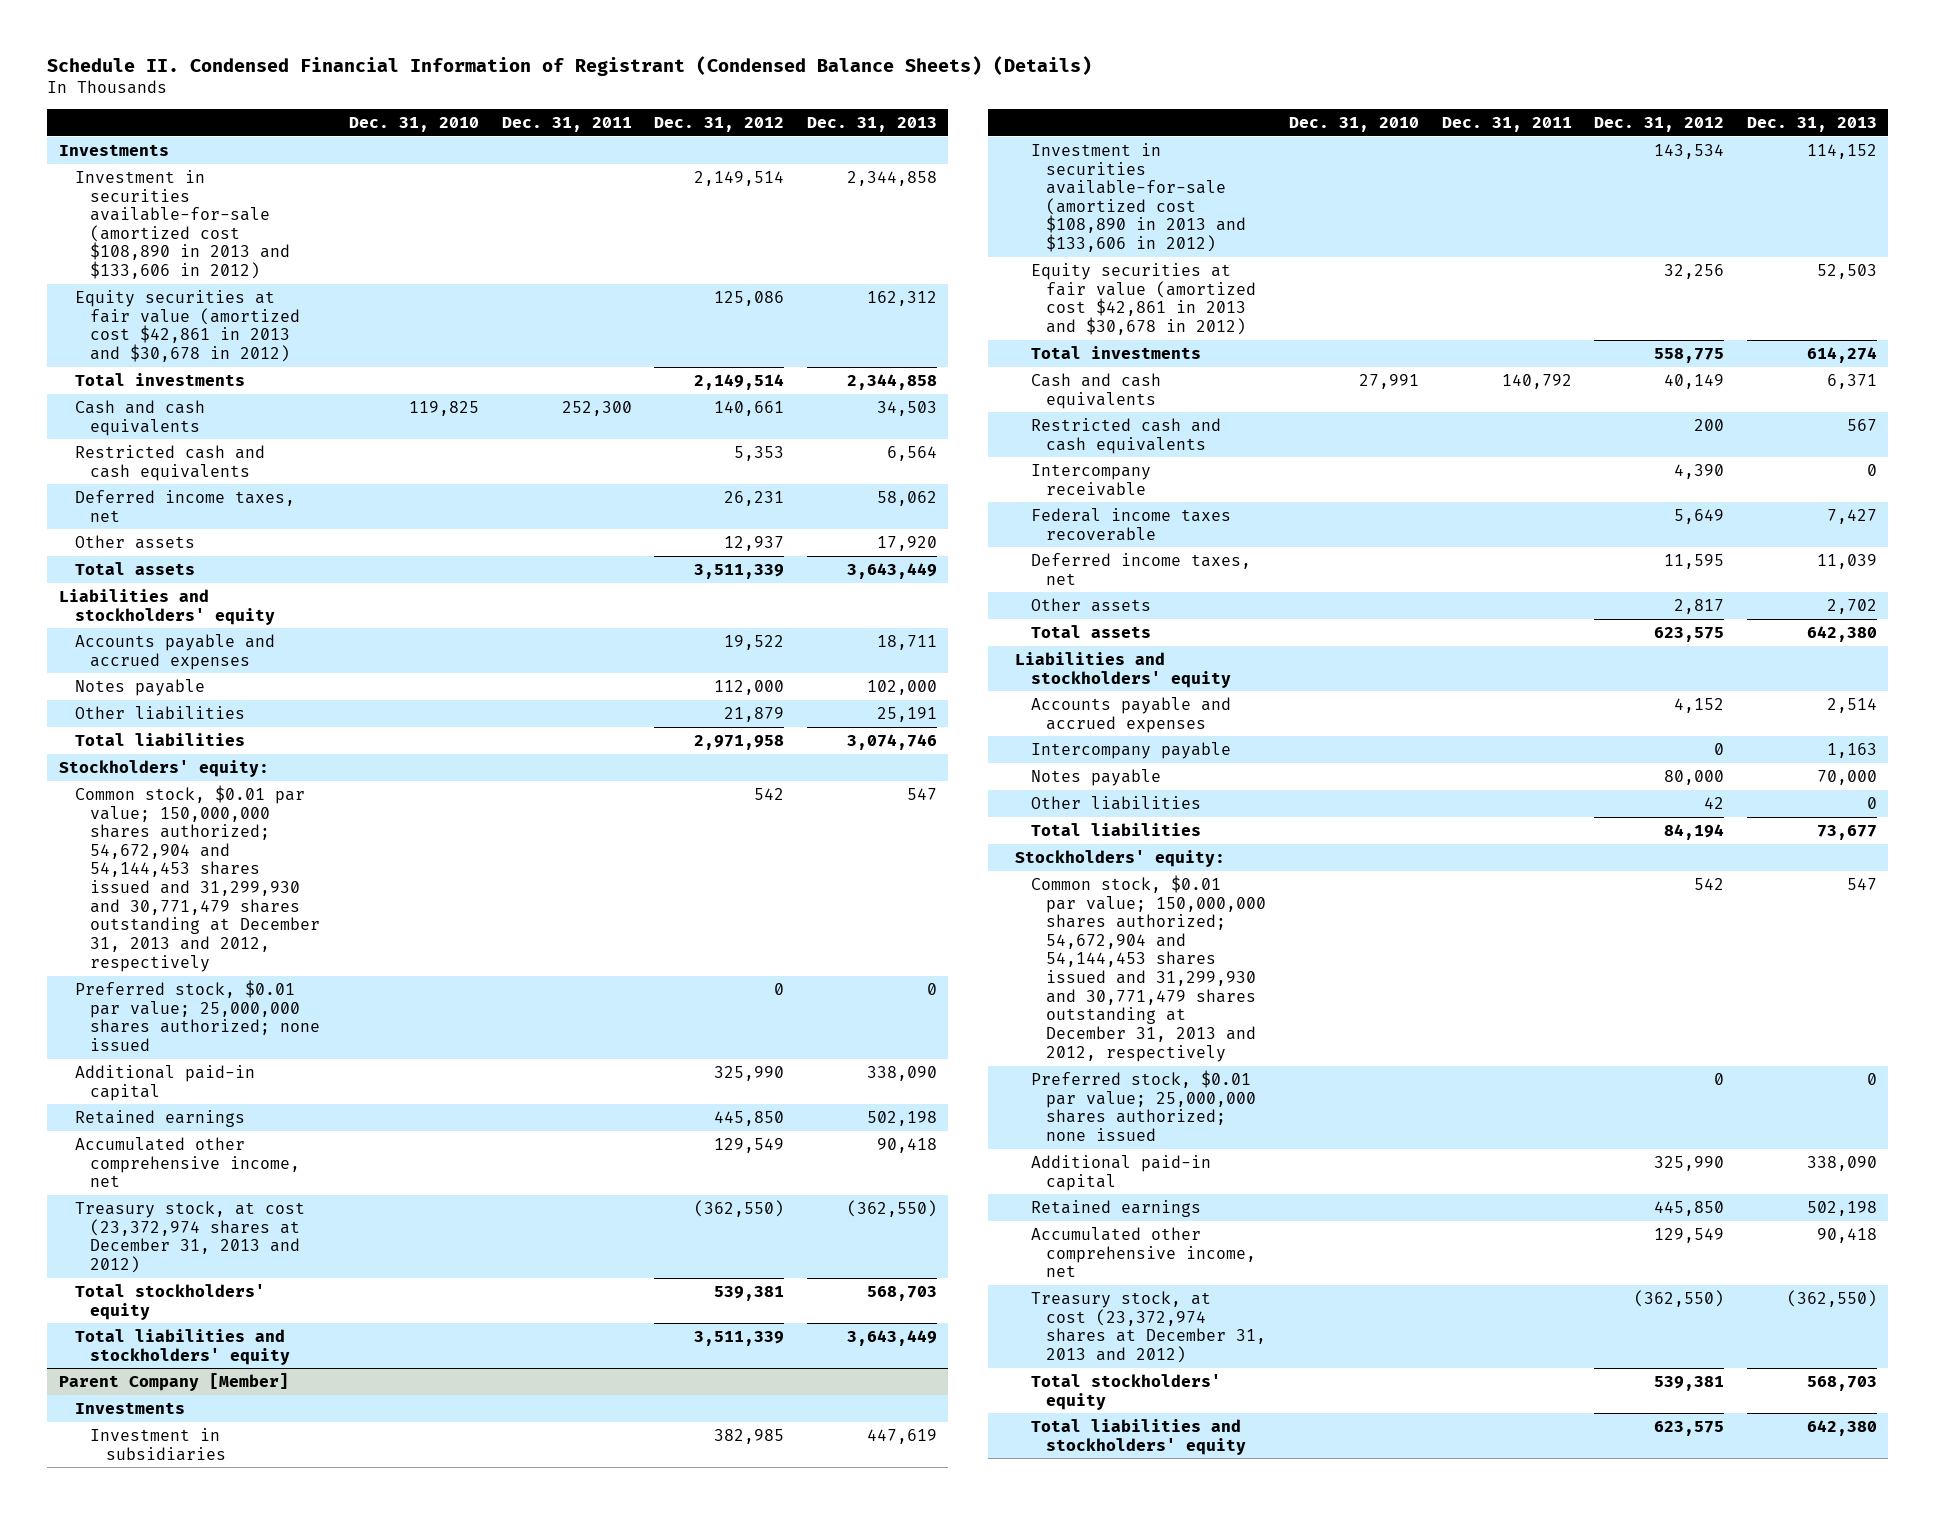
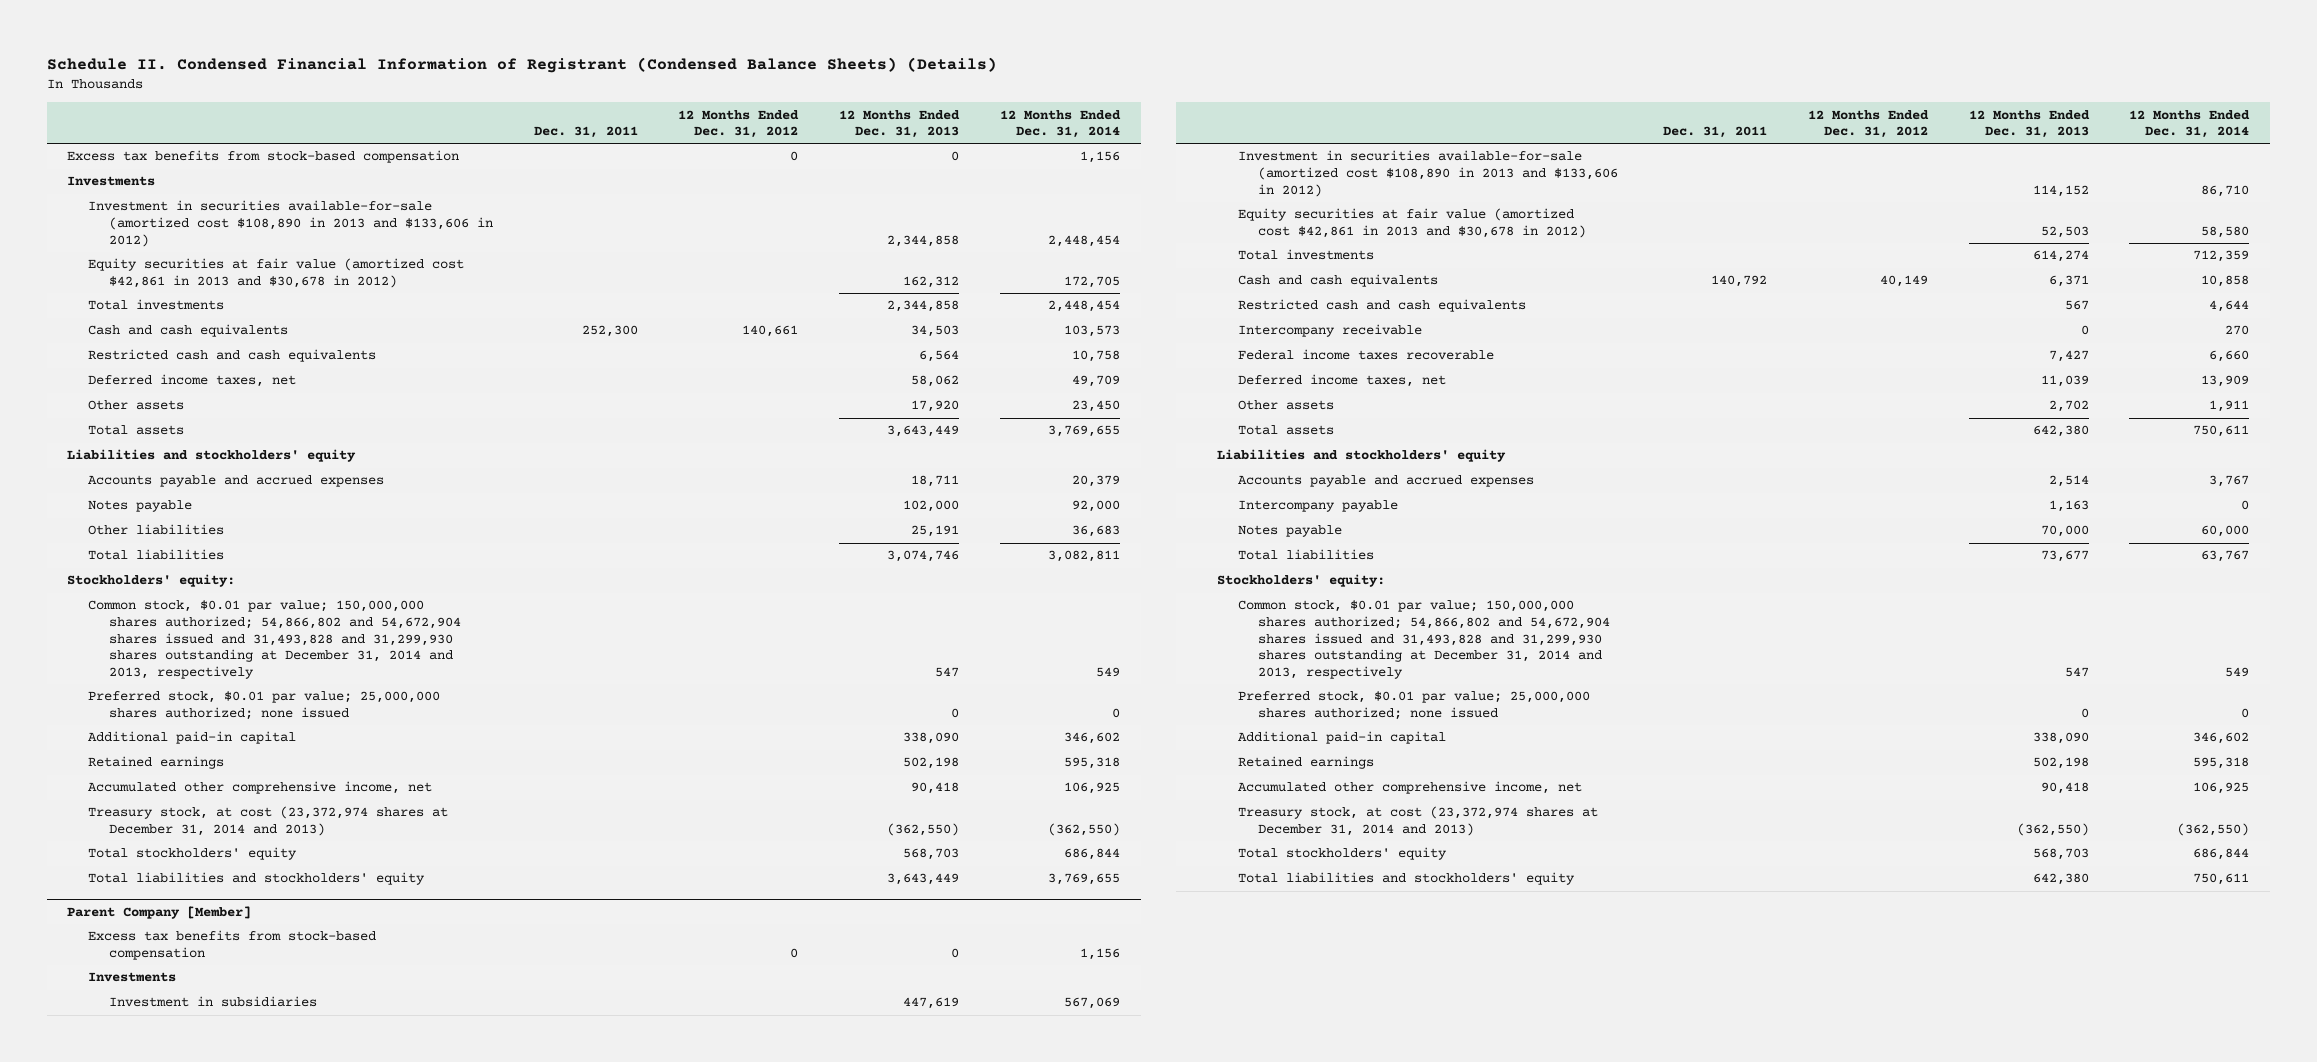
[348,116,479,132] Dec. 31, 2010 -> none
[654,116,785,132] Dec. 31, 2012 -> none
[806,116,937,132] Dec. 31, 2013 -> none
none -> [678,109,800,139] 12 Months Ended Dec. 31, 2012
none -> [839,109,961,139] 12 Months Ended Dec. 31, 2013
none -> [1000,109,1122,139] 12 Months Ended Dec. 31, 2014
none -> [67,150,460,164] Excess tax benefits from stock-based compensation
[74,784,321,972] Common stock, $0.01 par value; 150,000,000 shares authorized; 54,672,904 and 54,144,453 shares issued and 31,299,930 and 30,771,479 shares outstanding at December 31, 2013 and 2012, respectively -> [87,600,461,680] Common stock, $0.01 par value; 150,000,000 shares authorized; 54,866,802 and 54,672,904 shares issued and 31,493,828 and 31,299,930 shares outstanding at December 31, 2014 and 2013, respectively
[74,1200,305,1273] Treasury stock, at cost (23,372,974 shares at December 31, 2013 and 2012) -> [87,806,448,837] Treasury stock, at cost (23,372,974 shares at December 31, 2014 and 2013)
none -> [87,930,376,961] Excess tax benefits from stock-based compensation
[1030,795,1201,810] Other liabilities -> none
[1030,874,1267,1062] Common stock, $0.01 par value; 150,000,000 shares authorized; 54,672,904 and 54,144,453 shares issued and 31,299,930 and 30,771,479 shares outstanding at December 31, 2013 and 2012, respectively -> [1237,600,1611,680] Common stock, $0.01 par value; 150,000,000 shares authorized; 54,866,802 and 54,672,904 shares issued and 31,493,828 and 31,299,930 shares outstanding at December 31, 2014 and 2013, respectively
[1030,1290,1267,1363] Treasury stock, at cost (23,372,974 shares at December 31, 2013 and 2012) -> [1237,806,1598,837] Treasury stock, at cost (23,372,974 shares at December 31, 2014 and 2013)

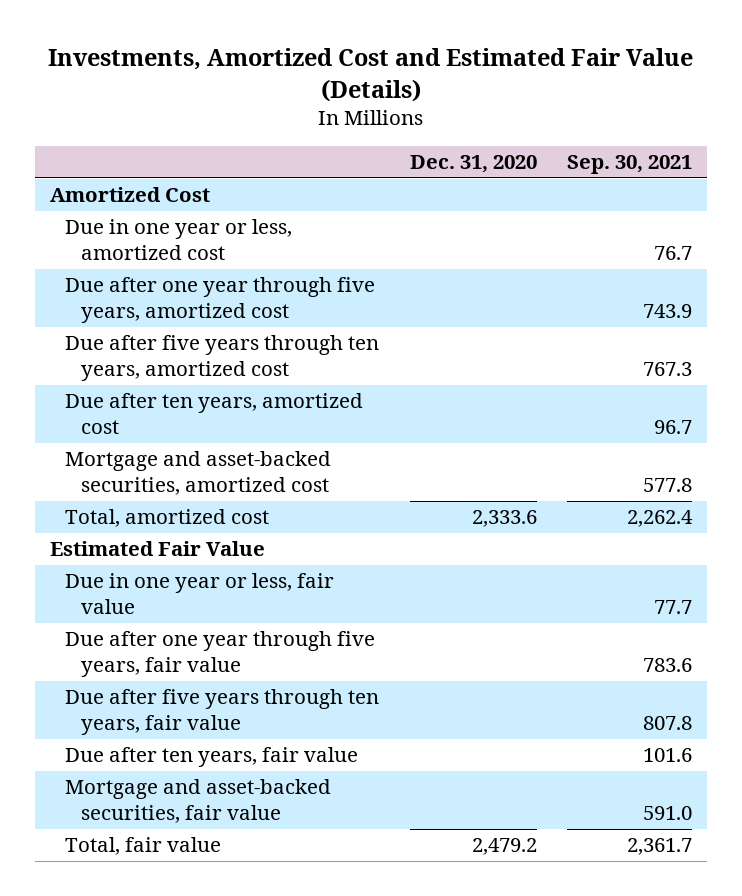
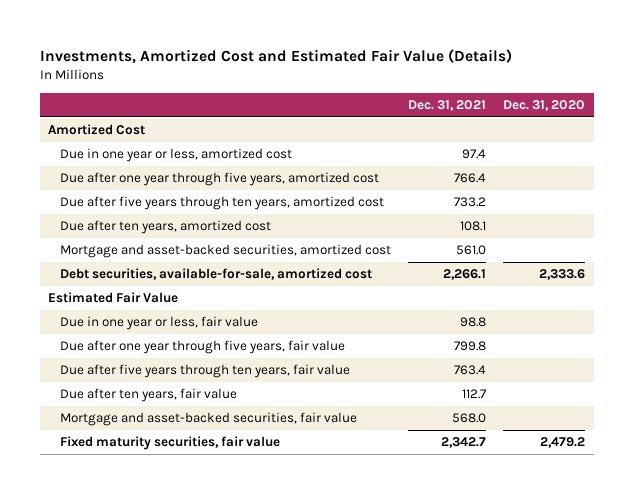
[566,154,692,174] Sep. 30, 2021 -> none
none -> [408,99,487,111] Dec. 31, 2021
[65,509,270,528] Total, amortized cost -> [60,268,373,281] Debt securities, available-for-sale, amortized cost
[65,837,222,856] Total, fair value -> [60,436,281,451] Fixed maturity securities, fair value

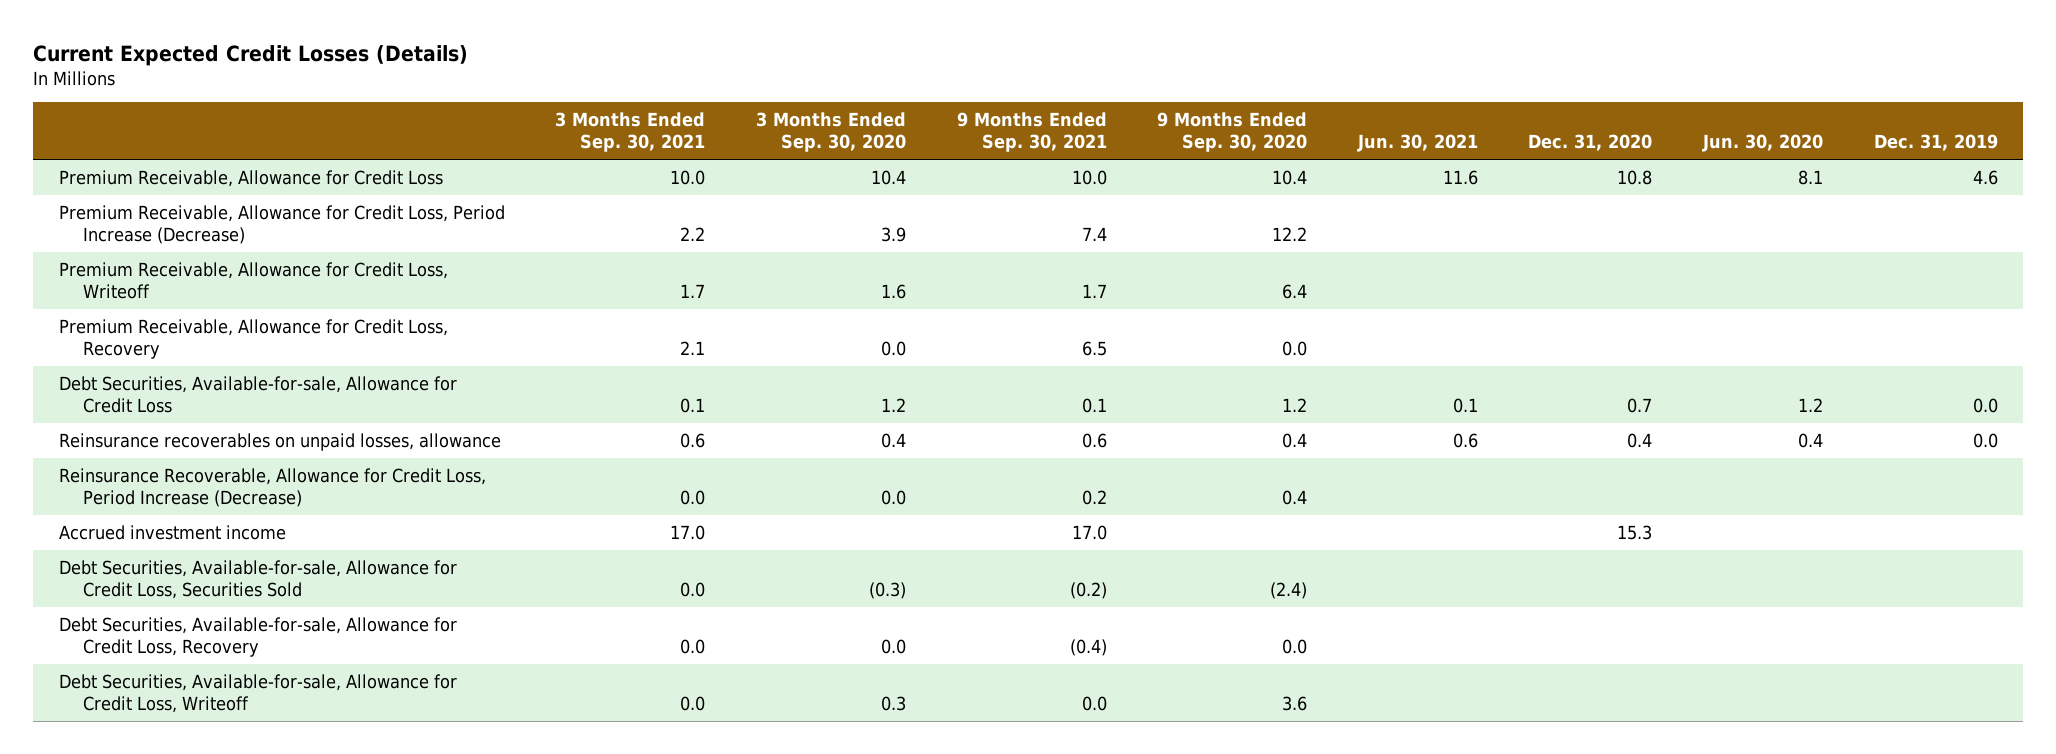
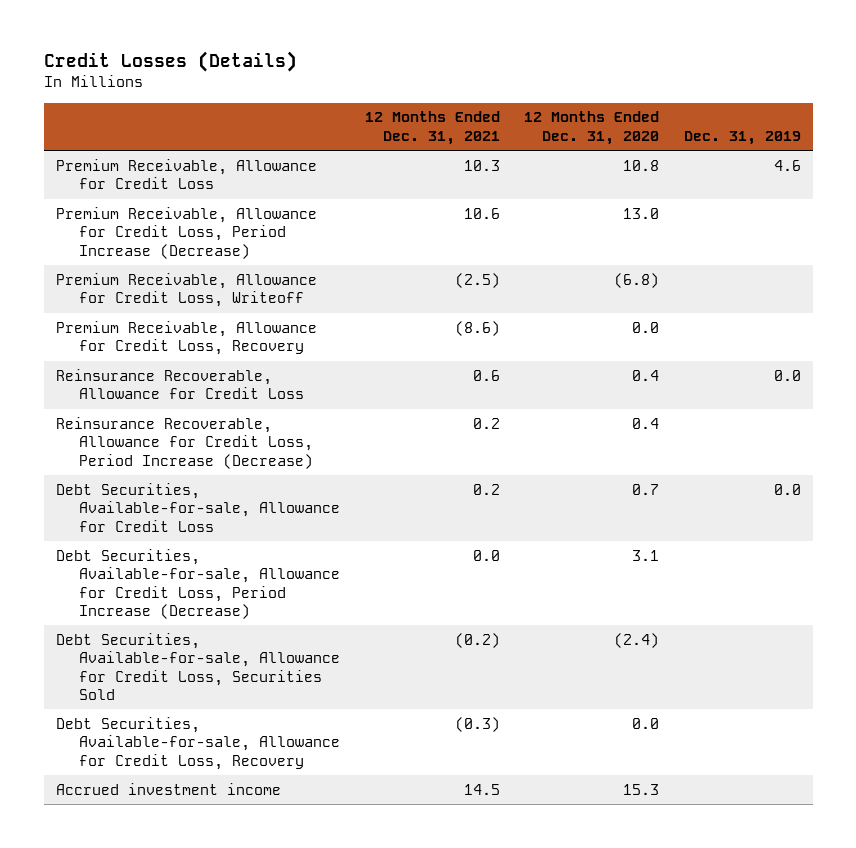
[33,44,469,66] Current Expected Credit Losses (Details) -> [43,51,297,73] Credit Losses (Details)
[555,112,706,152] 3 Months Ended Sep. 30, 2021 -> none
[755,112,906,152] 3 Months Ended Sep. 30, 2020 -> none
[956,112,1107,152] 9 Months Ended Sep. 30, 2021 -> none
[1157,112,1308,152] 9 Months Ended Sep. 30, 2020 -> none
[1356,133,1478,152] Jun. 30, 2021 -> none
[1528,133,1653,151] Dec. 31, 2020 -> none
[1701,133,1823,152] Jun. 30, 2020 -> none
none -> [364,111,500,145] 12 Months Ended Dec. 31, 2021
none -> [524,111,660,145] 12 Months Ended Dec. 31, 2020
[58,433,501,452] Reinsurance recoverables on unpaid losses, allowance -> none
none -> [55,368,305,400] Reinsurance Recoverable, Allowance for Credit Loss
[58,376,457,413] Debt Securities, Available-for-sale, Allowance for Credit Loss -> [55,482,341,532] Debt Securities, Available-for-sale, Allowance for Credit Loss
none -> [55,548,341,620] Debt Securities, Available-for-sale, Allowance for Credit Loss, Period Increase (Decrease)
[58,674,457,713] Debt Securities, Available-for-sale, Allowance for Credit Loss, Writeoff -> none
[58,525,286,541] Accrued investment income -> [55,782,281,795] Accrued investment income

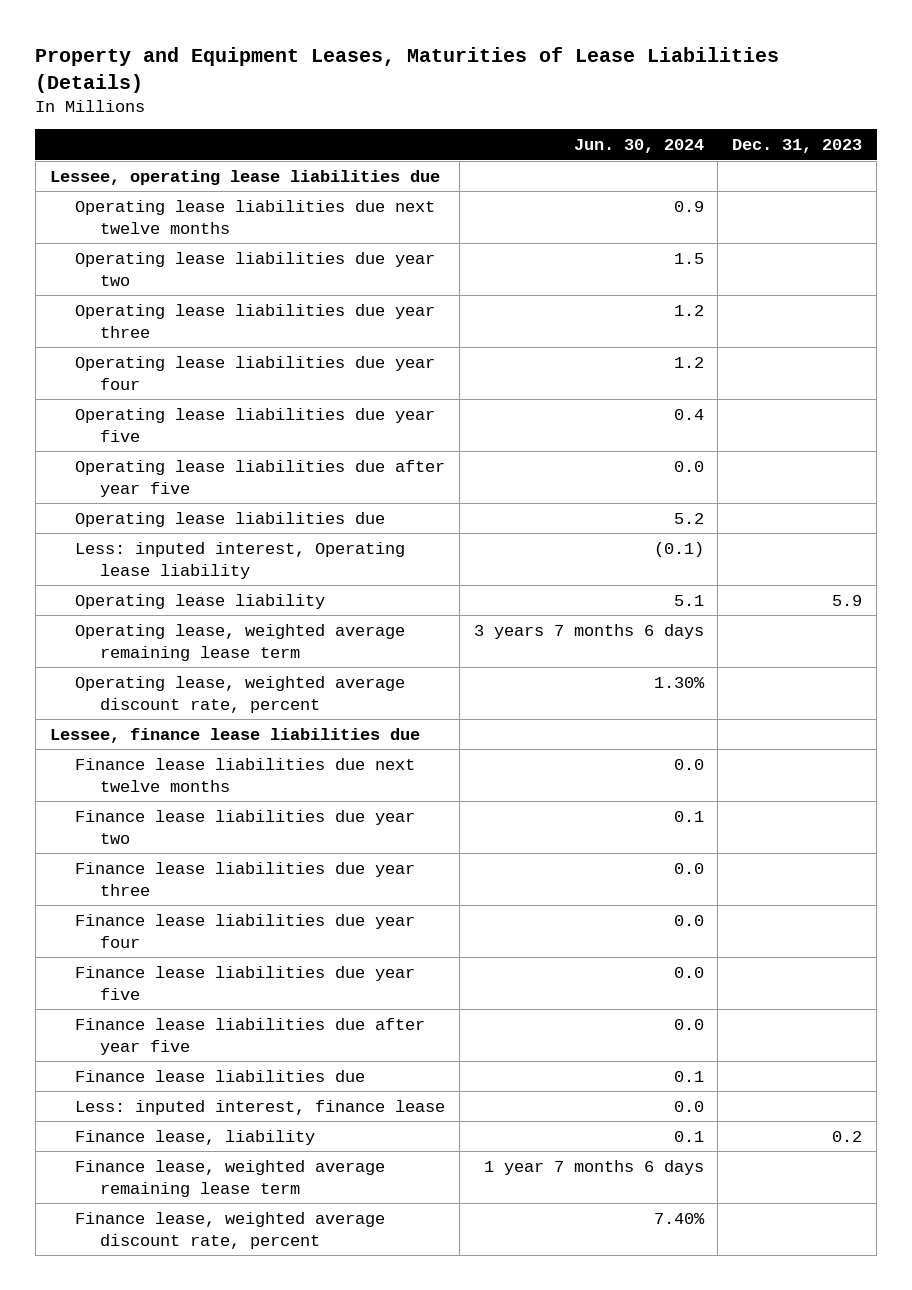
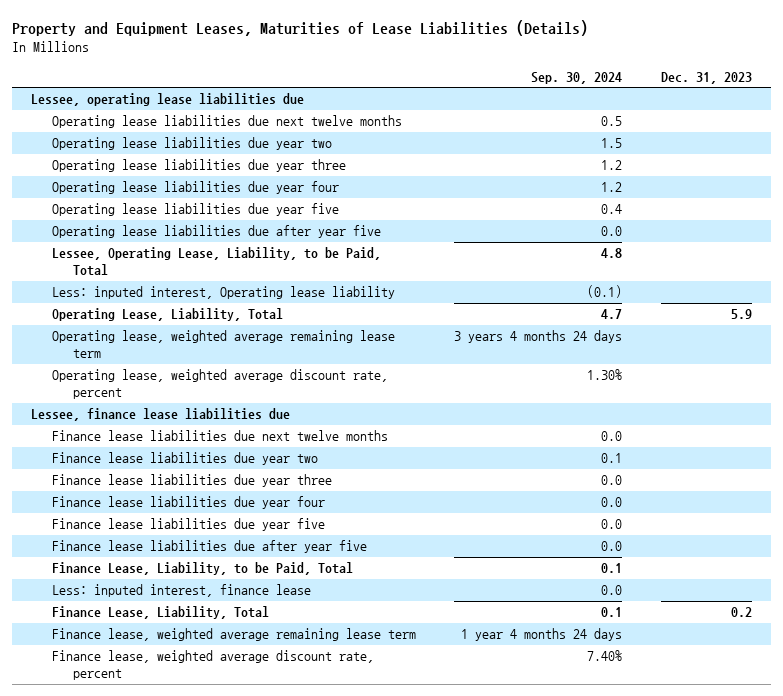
[573,139,704,154] Jun. 30, 2024 -> none
none -> [531,71,623,84] Sep. 30, 2024
[75,511,386,527] Operating lease liabilities due -> [51,247,381,277] Lessee, Operating Lease, Liability, to be Paid, Total
[75,593,326,609] Operating lease liability -> [51,308,283,322] Operating Lease, Liability, Total
[75,1069,366,1082] Finance lease liabilities due -> [51,562,353,576] Finance Lease, Liability, to be Paid, Total
[75,1129,316,1145] Finance lease, liability -> [51,606,269,620] Finance Lease, Liability, Total

